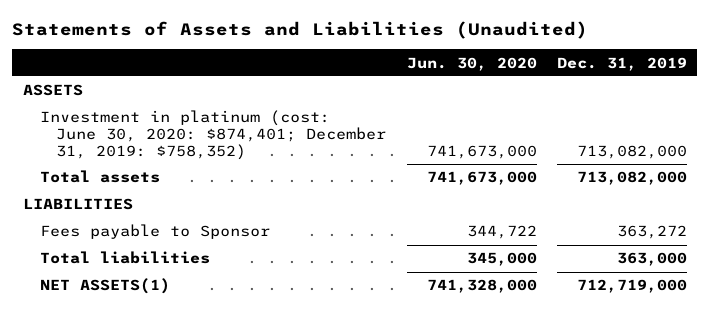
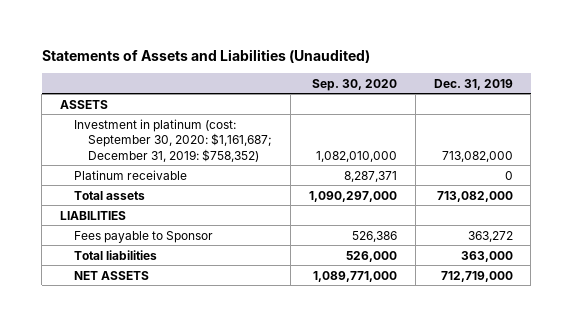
[406,56,537,71] Jun. 30, 2020 -> none
none -> [311,78,397,91] Sep. 30, 2020
[39,110,387,160] Investment in platinum (cost: June 30, 2020: $874,401; December 31, 2019: $758,352) -> [74,118,273,162] Investment in platinum (cost: September 30, 2020: $1,161,687; December 31, 2019: $758,352)
none -> [74,169,188,180] Platinum receivable
[39,278,170,295] NET ASSETS(1) -> [74,270,150,280] NET ASSETS

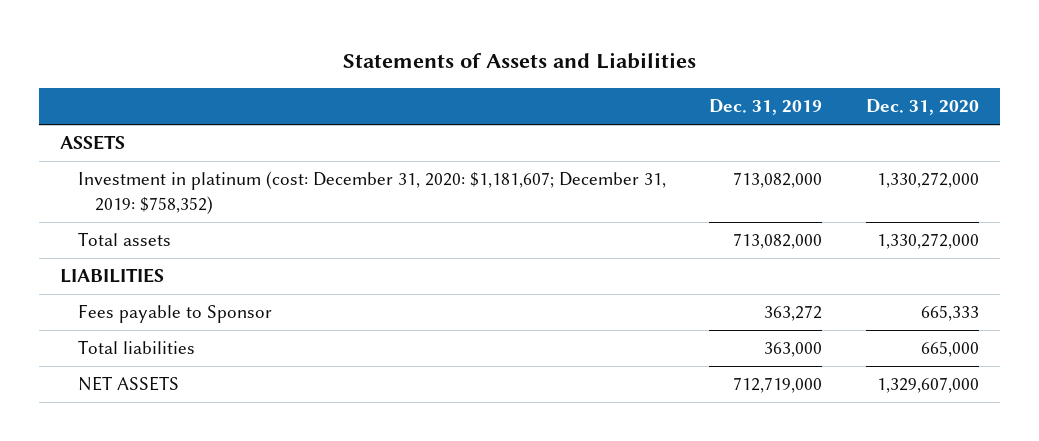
[41,48,370,63] Statements of Assets and Liabilities (Unaudited) -> [342,52,696,70] Statements of Assets and Liabilities
[311,78,397,91] Sep. 30, 2020 -> none
none -> [865,99,979,116] Dec. 31, 2020
[74,169,188,180] Platinum receivable -> none
[74,118,273,162] Investment in platinum (cost: September 30, 2020: $1,161,687; December 31, 2019: $758,352) -> [77,171,666,214] Investment in platinum (cost: December 31, 2020: $1,181,607; December 31, 2019: $758,352)

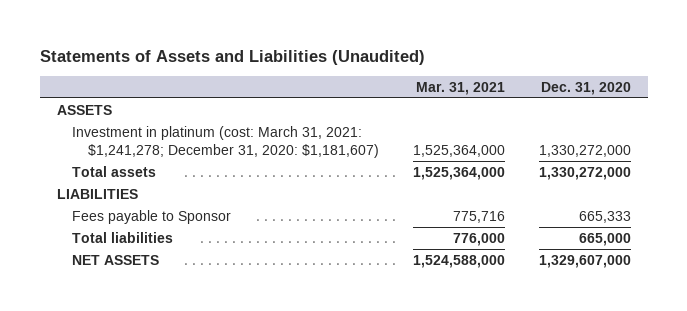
[342,52,696,70] Statements of Assets and Liabilities -> [39,49,425,65] Statements of Assets and Liabilities (Unaudited)
[709,99,823,116] Dec. 31, 2019 -> none
none -> [415,81,505,95] Mar. 31, 2021
[77,171,666,214] Investment in platinum (cost: December 31, 2020: $1,181,607; December 31, 2019: $758,352) -> [72,125,379,158] Investment in platinum (cost: March 31, 2021: $1,241,278; December 31, 2020: $1,181,607)

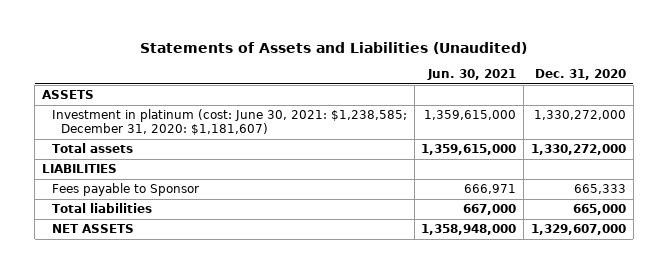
[415,81,505,95] Mar. 31, 2021 -> none
none -> [427,69,517,81] Jun. 30, 2021
[72,125,379,158] Investment in platinum (cost: March 31, 2021: $1,241,278; December 31, 2020: $1,181,607) -> [51,109,407,136] Investment in platinum (cost: June 30, 2021: $1,238,585; December 31, 2020: $1,181,607)

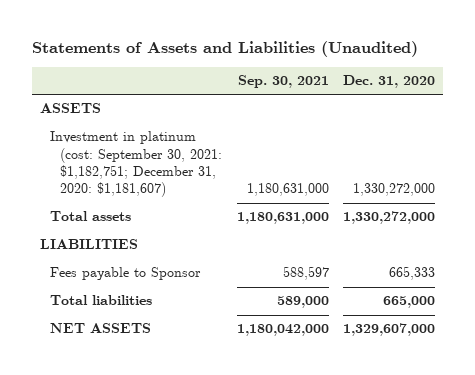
[427,69,517,81] Jun. 30, 2021 -> none
none -> [237,75,329,89] Sep. 30, 2021
[51,109,407,136] Investment in platinum (cost: June 30, 2021: $1,238,585; December 31, 2020: $1,181,607) -> [49,131,222,198] Investment in platinum (cost: September 30, 2021: $1,182,751; December 31, 2020: $1,181,607)

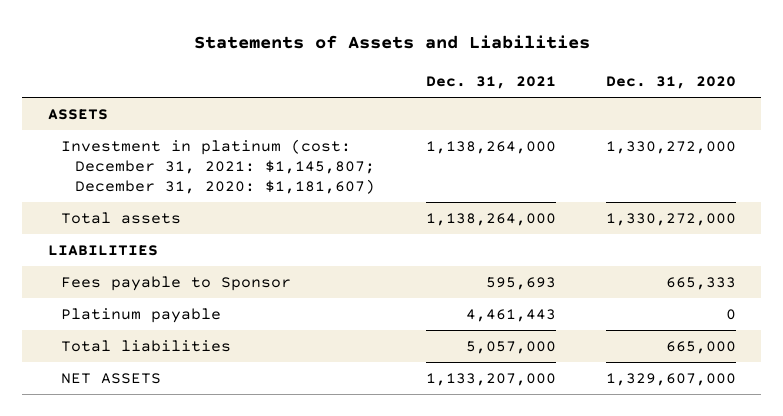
[32,41,419,58] Statements of Assets and Liabilities (Unaudited) -> [193,35,590,50] Statements of Assets and Liabilities
[237,75,329,89] Sep. 30, 2021 -> none
none -> [425,76,556,90] Dec. 31, 2021
[49,131,222,198] Investment in platinum (cost: September 30, 2021: $1,182,751; December 31, 2020: $1,181,607) -> [61,139,376,194] Investment in platinum (cost: December 31, 2021: $1,145,807; December 31, 2020: $1,181,607)
none -> [61,308,222,324] Platinum payable

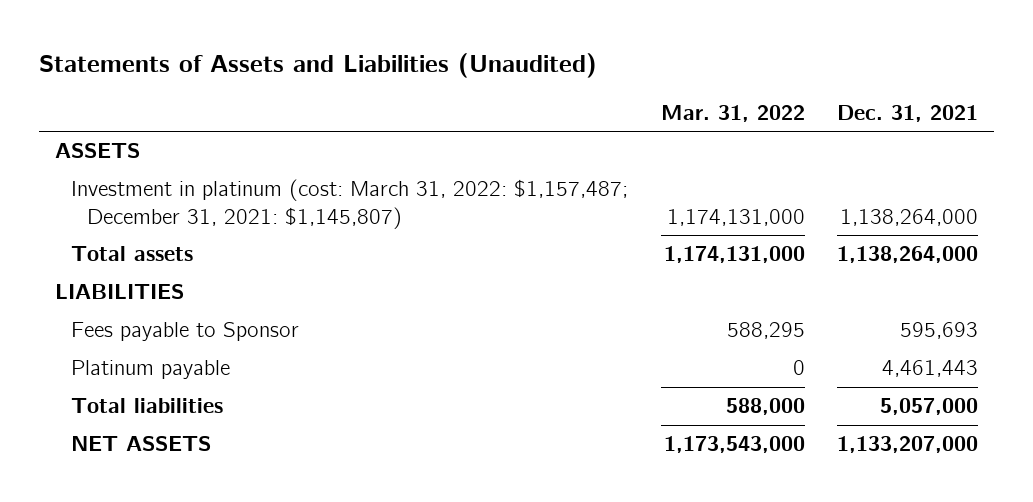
[193,35,590,50] Statements of Assets and Liabilities -> [38,53,597,79] Statements of Assets and Liabilities (Unaudited)
[605,76,736,90] Dec. 31, 2020 -> none
none -> [660,104,805,122] Mar. 31, 2022
[61,139,376,194] Investment in platinum (cost: December 31, 2021: $1,145,807; December 31, 2020: $1,181,607) -> [71,179,629,229] Investment in platinum (cost: March 31, 2022: $1,157,487; December 31, 2021: $1,145,807)

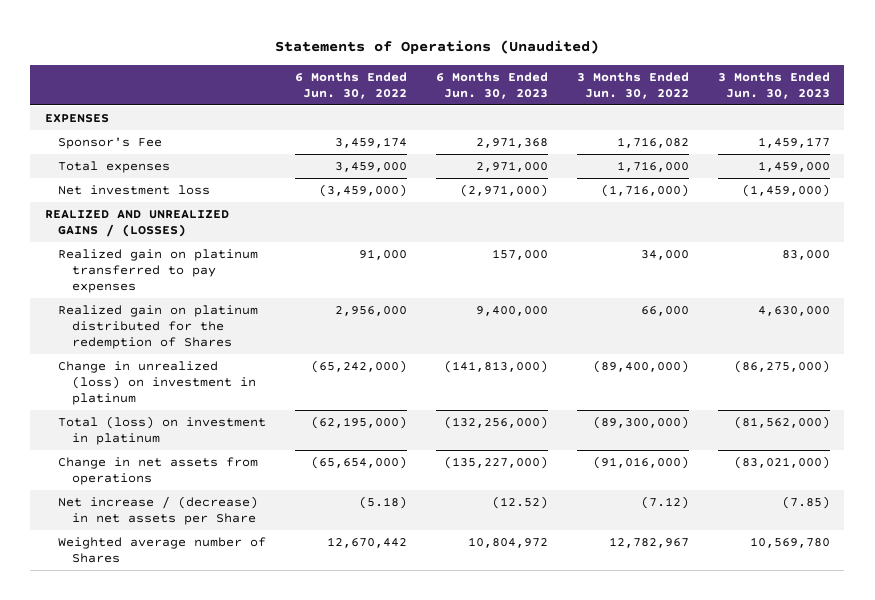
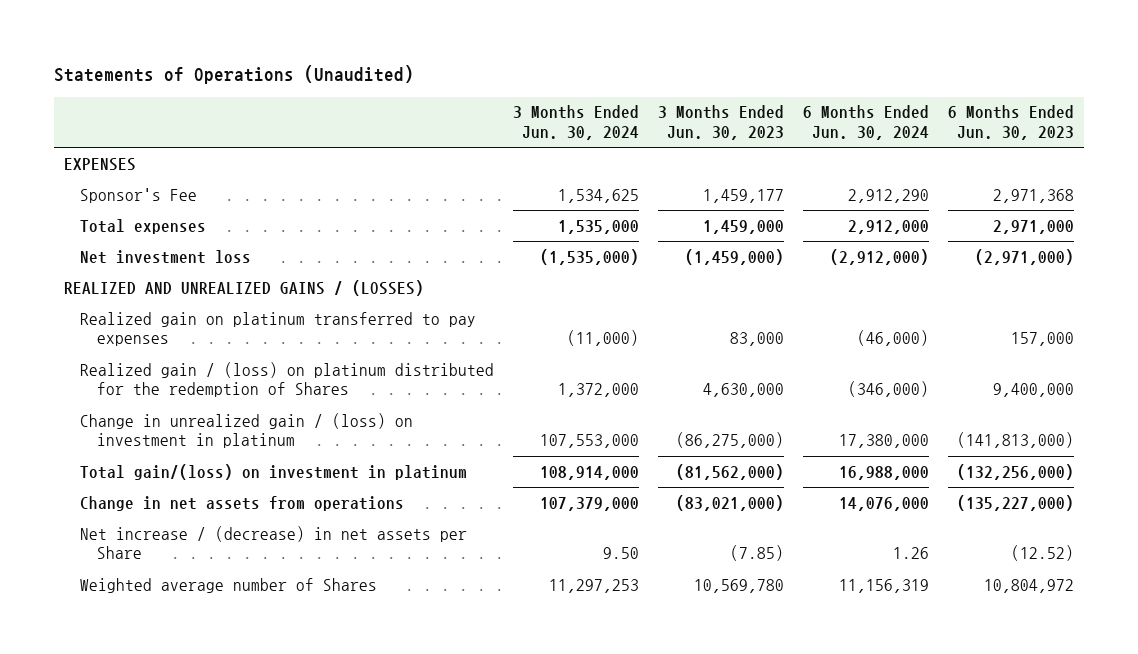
[295,71,408,99] 6 Months Ended Jun. 30, 2022 -> none
[577,71,690,99] 3 Months Ended Jun. 30, 2022 -> none
none -> [513,105,640,140] 3 Months Ended Jun. 30, 2024
none -> [803,105,930,140] 6 Months Ended Jun. 30, 2024
[58,304,259,350] Realized gain on platinum distributed for the redemption of Shares -> [80,361,495,398] Realized gain / (loss) on platinum distributed for the redemption of Shares
[58,360,257,406] Change in unrealized (loss) on investment in platinum -> [80,412,414,449] Change in unrealized gain / (loss) on investment in platinum
[58,415,267,446] Total (loss) on investment in platinum -> [80,463,468,480] Total gain/(loss) on investment in platinum

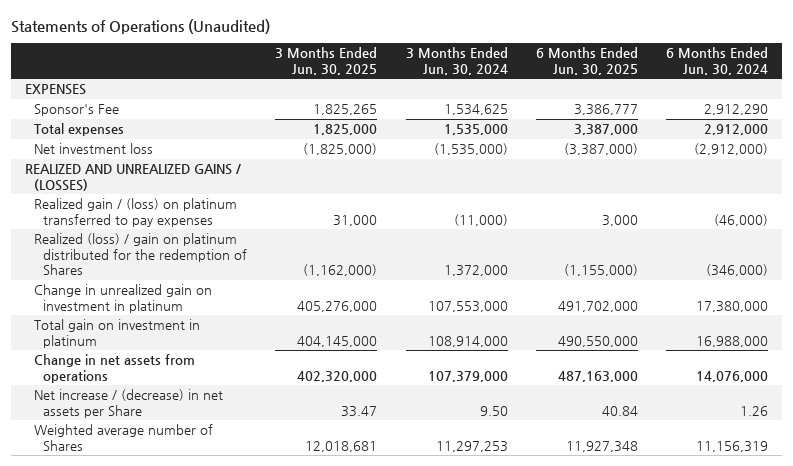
[658,105,785,140] 3 Months Ended Jun. 30, 2023 -> none
[948,105,1075,140] 6 Months Ended Jun. 30, 2023 -> none
none -> [275,47,378,75] 3 Months Ended Jun. 30, 2025
none -> [535,47,638,75] 6 Months Ended Jun. 30, 2025
[80,311,477,347] Realized gain on platinum transferred to pay expenses -> [34,198,238,227] Realized gain / (loss) on platinum transferred to pay expenses
[80,361,495,398] Realized gain / (loss) on platinum distributed for the redemption of Shares -> [34,233,248,276] Realized (loss) / gain on platinum distributed for the redemption of Shares
[80,412,414,449] Change in unrealized gain / (loss) on investment in platinum -> [34,284,213,313] Change in unrealized gain on investment in platinum
[80,463,468,480] Total gain/(loss) on investment in platinum -> [34,319,201,348] Total gain on investment in platinum

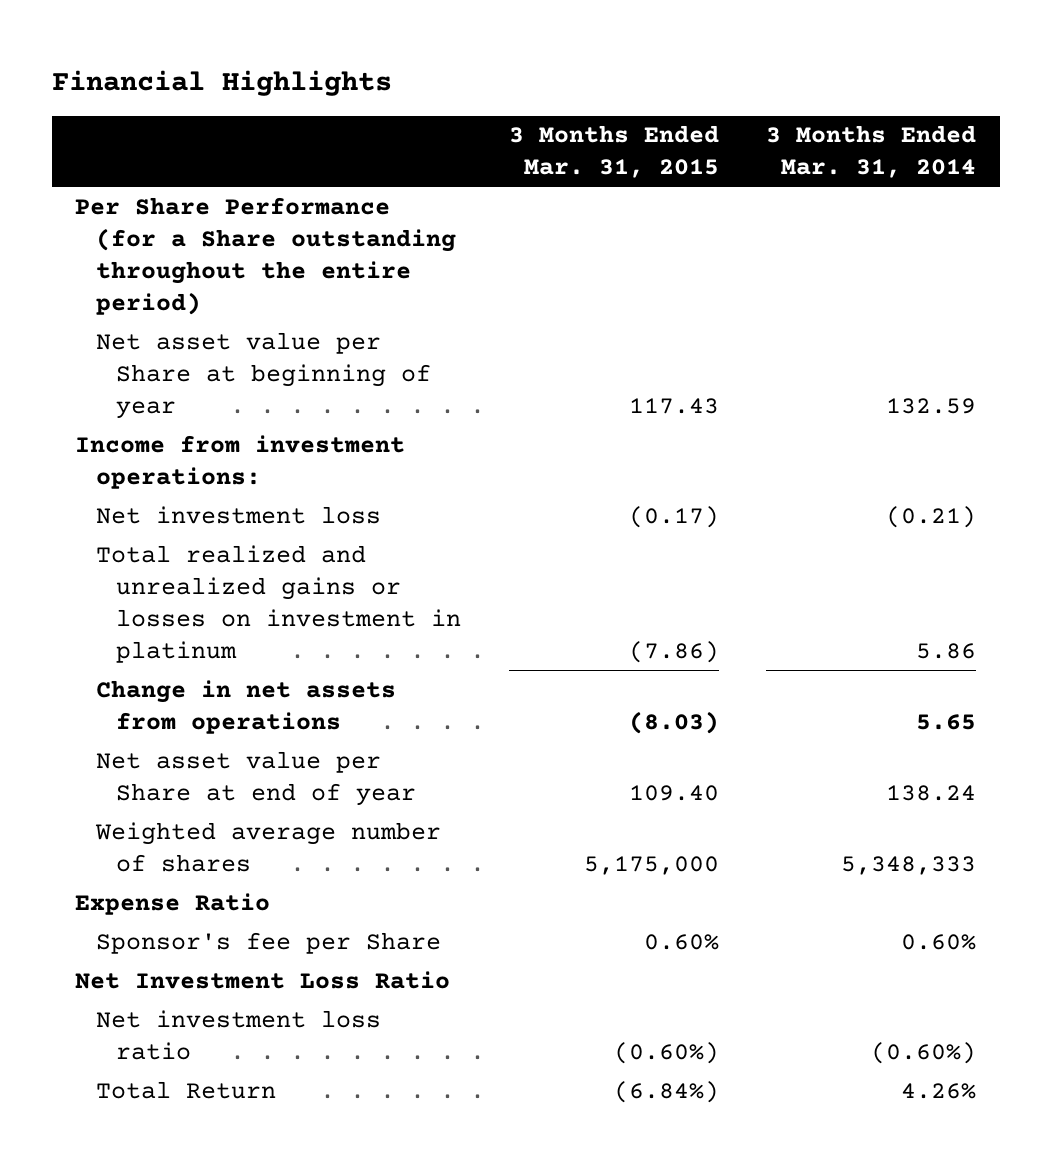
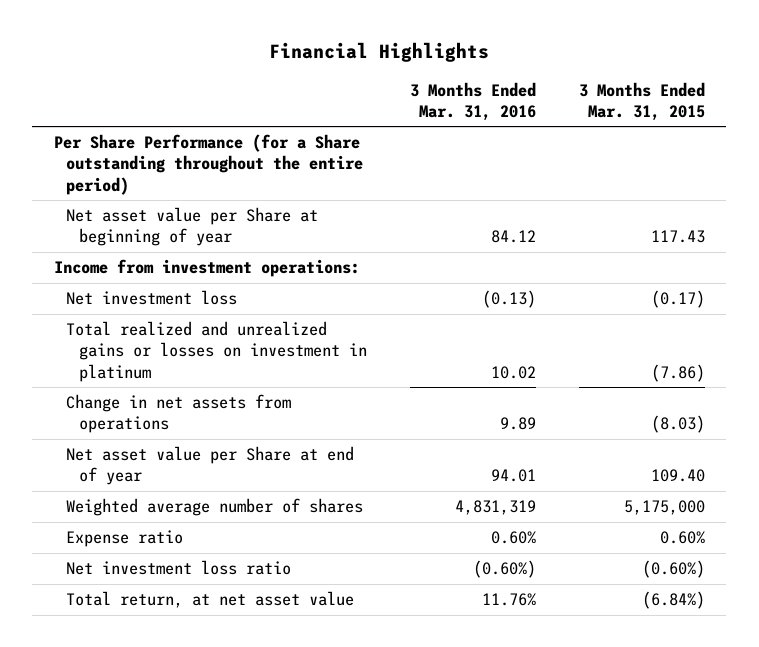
[766,125,977,179] 3 Months Ended Mar. 31, 2014 -> none
none -> [410,81,537,122] 3 Months Ended Mar. 31, 2016
[75,892,271,915] Expense Ratio -> none
[75,970,451,989] Net Investment Loss Ratio -> none
[95,931,441,954] Sponsor's fee per Share -> [66,530,184,548] Expense ratio
[95,1080,276,1099] Total Return -> [66,591,355,609] Total return, at net asset value

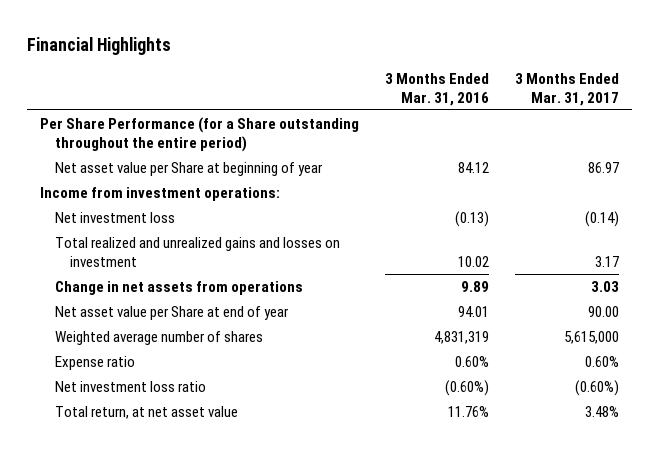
[578,81,705,122] 3 Months Ended Mar. 31, 2015 -> none
none -> [515,72,620,106] 3 Months Ended Mar. 31, 2017
[66,321,368,382] Total realized and unrealized gains or losses on investment in platinum -> [55,236,341,267] Total realized and unrealized gains and losses on investment

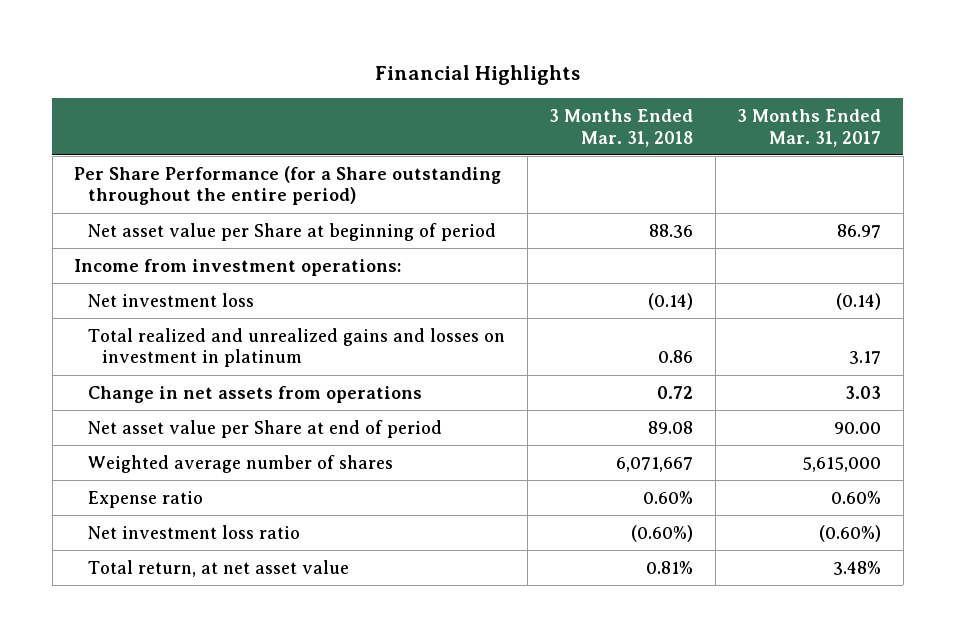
[385,72,490,106] 3 Months Ended Mar. 31, 2016 -> none
none -> [549,108,694,147] 3 Months Ended Mar. 31, 2018
[55,161,324,176] Net asset value per Share at beginning of year -> [88,222,497,241] Net asset value per Share at beginning of period
[55,236,341,267] Total realized and unrealized gains and losses on investment -> [88,327,506,368] Total realized and unrealized gains and losses on investment in platinum
[55,305,290,320] Net asset value per Share at end of year -> [88,419,443,438] Net asset value per Share at end of period

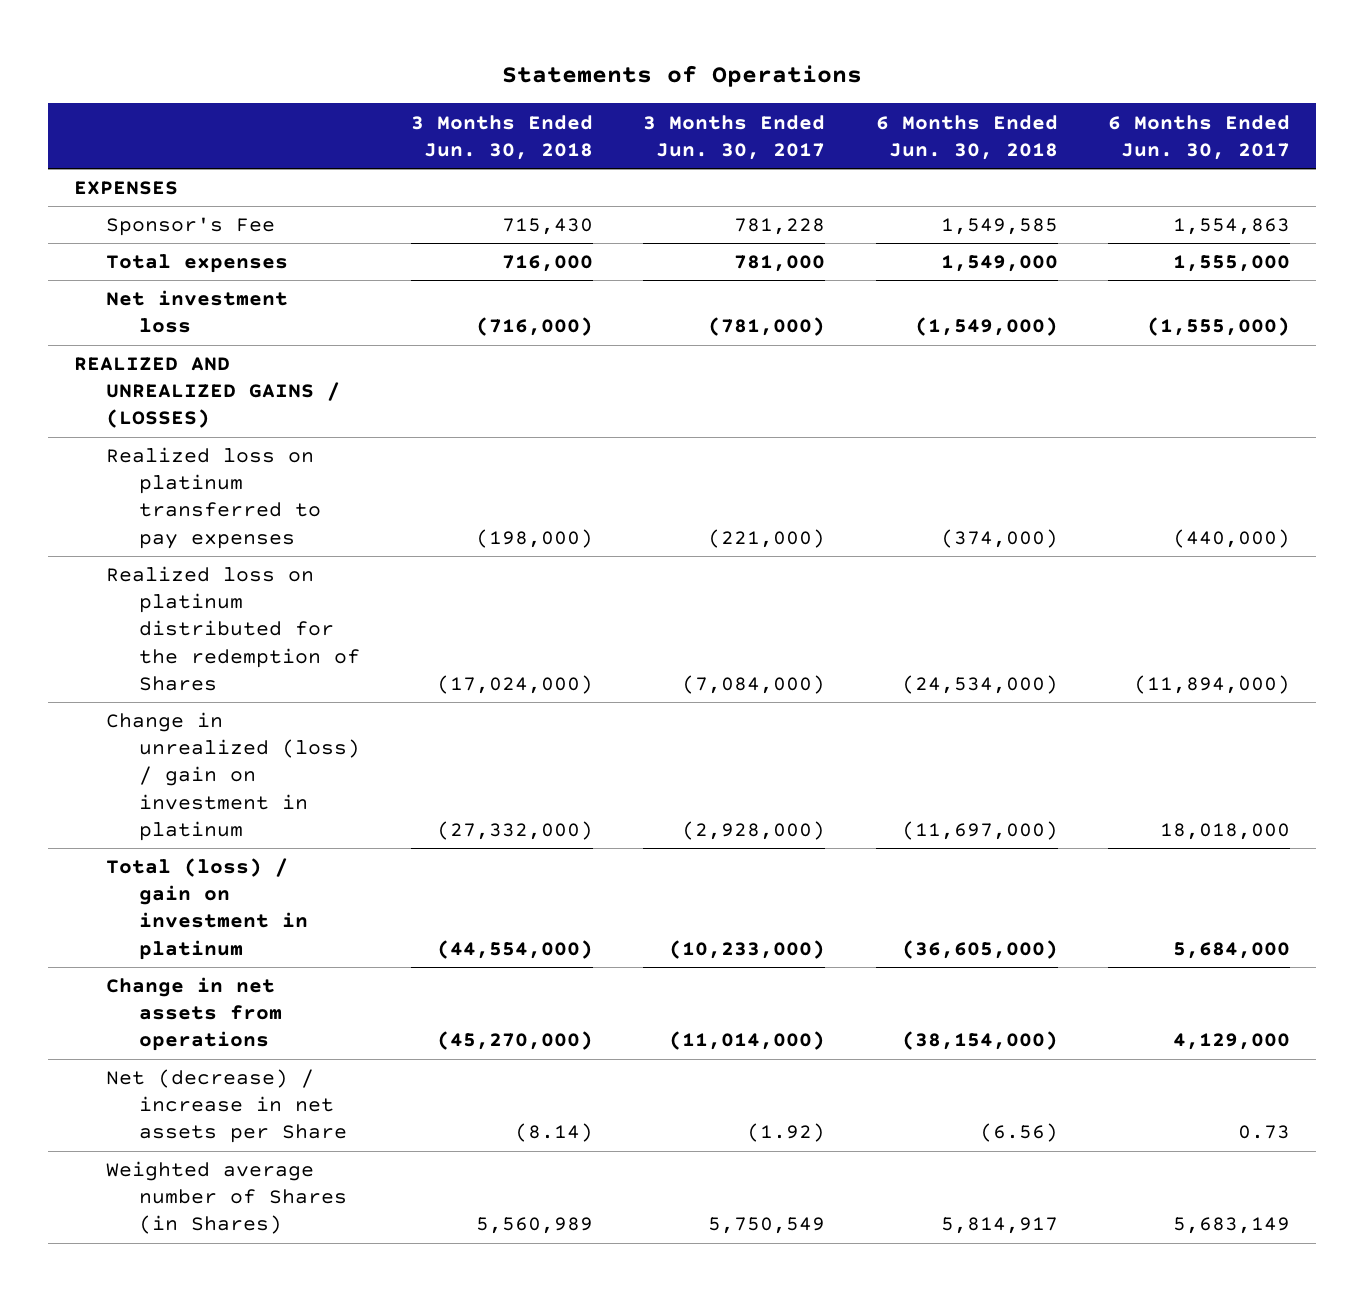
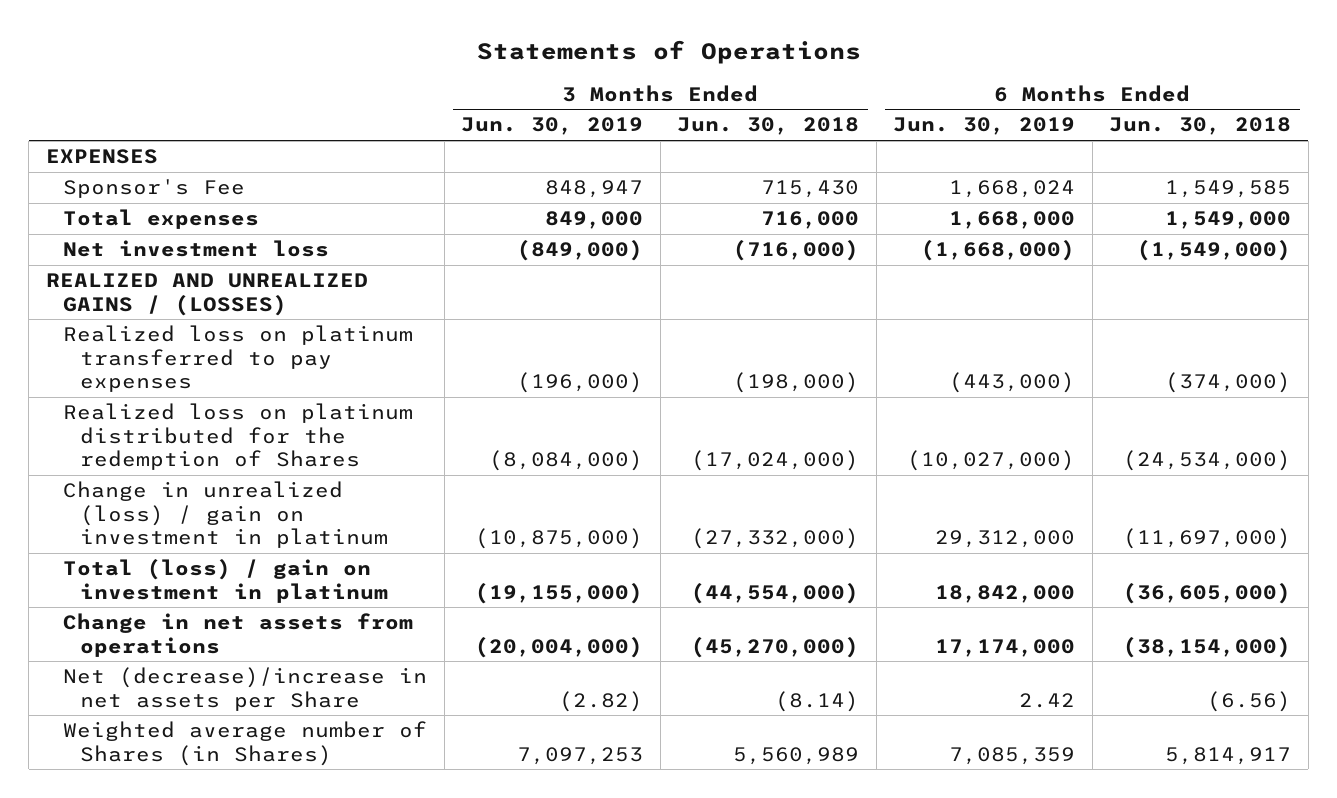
[643,114,826,160] 3 Months Ended Jun. 30, 2017 -> none
[1108,114,1291,160] 6 Months Ended Jun. 30, 2017 -> none
none -> [461,117,644,136] Jun. 30, 2019
none -> [893,117,1076,136] Jun. 30, 2019
[106,1069,347,1144] Net (decrease) / increase in net assets per Share -> [62,667,427,711] Net (decrease)/increase in net assets per Share

